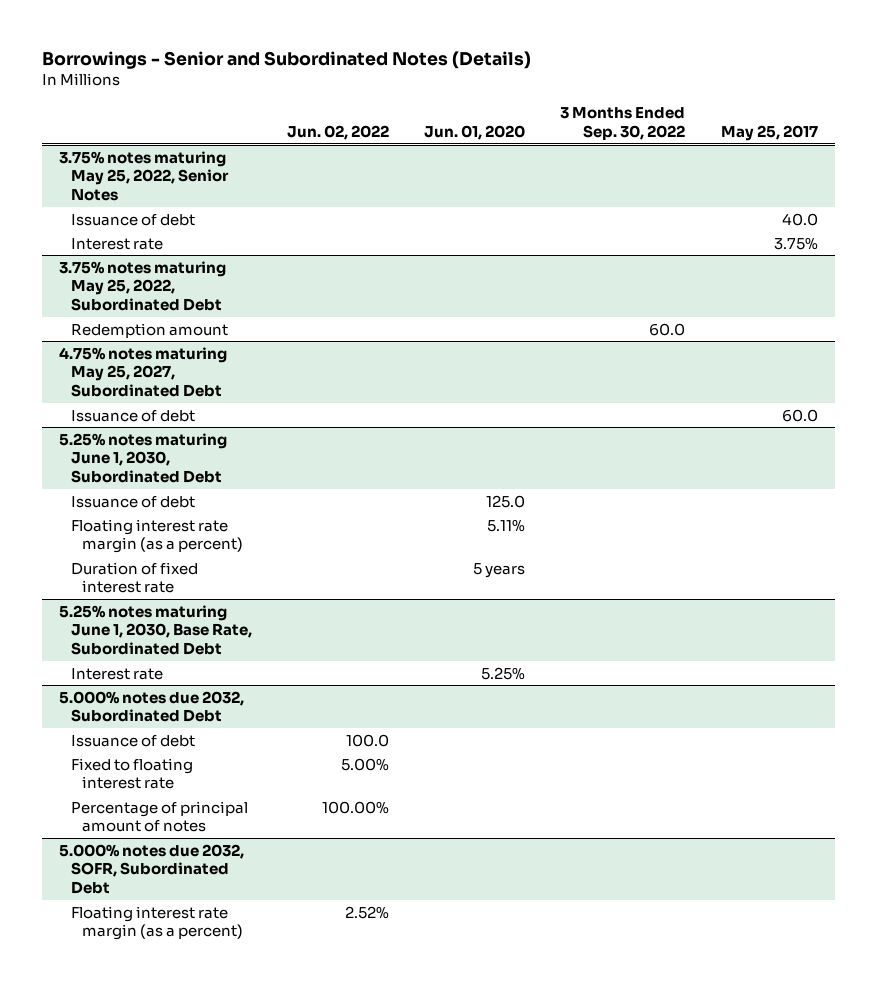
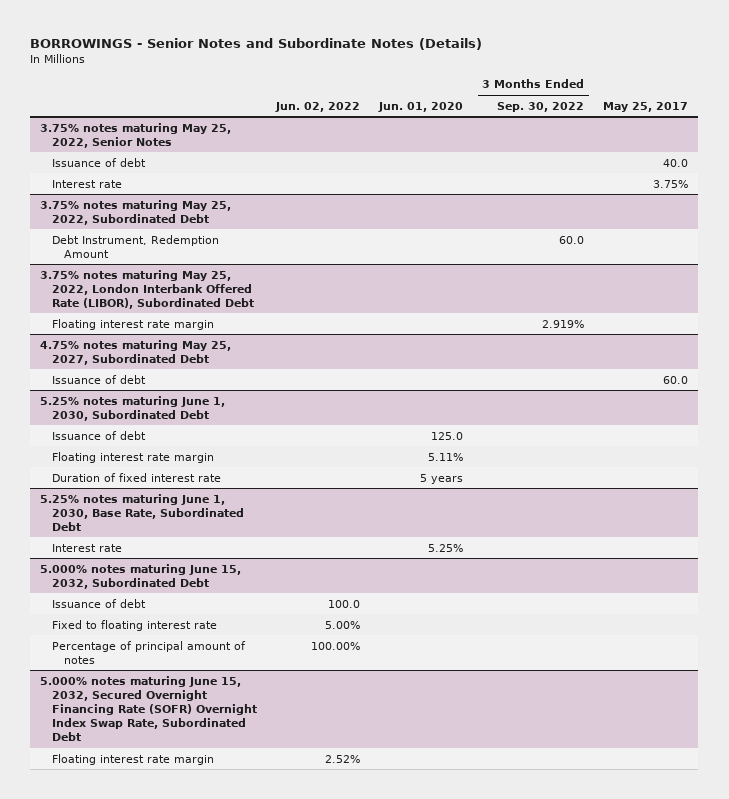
[41,51,531,70] Borrowings - Senior and Subordinated Notes (Details) -> [30,37,483,50] BORROWINGS - Senior Notes and Subordinate Notes (Details)
[70,322,228,338] Redemption amount -> [52,234,220,258] Debt Instrument, Redemption Amount
none -> [40,269,255,309] 3.75% notes maturing May 25, 2022, London Interbank Offered Rate (LIBOR), Subordinated Debt
none -> [52,318,215,330] Floating interest rate margin
[70,518,244,554] Floating interest rate margin (as a percent) -> [52,451,215,463] Floating interest rate margin
[59,690,245,723] 5.000% notes due 2032, Subordinated Debt -> [40,563,242,589] 5.000% notes maturing June 15, 2032, Subordinated Debt
[59,843,245,895] 5.000% notes due 2032, SOFR, Subordinated Debt -> none
[70,905,244,941] Floating interest rate margin (as a percent) -> none
none -> [40,675,258,742] 5.000% notes maturing June 15, 2032, Secured Overnight Financing Rate (SOFR) Overnight Index Swap Rate, Subordinated Debt
none -> [52,753,215,765] Floating interest rate margin

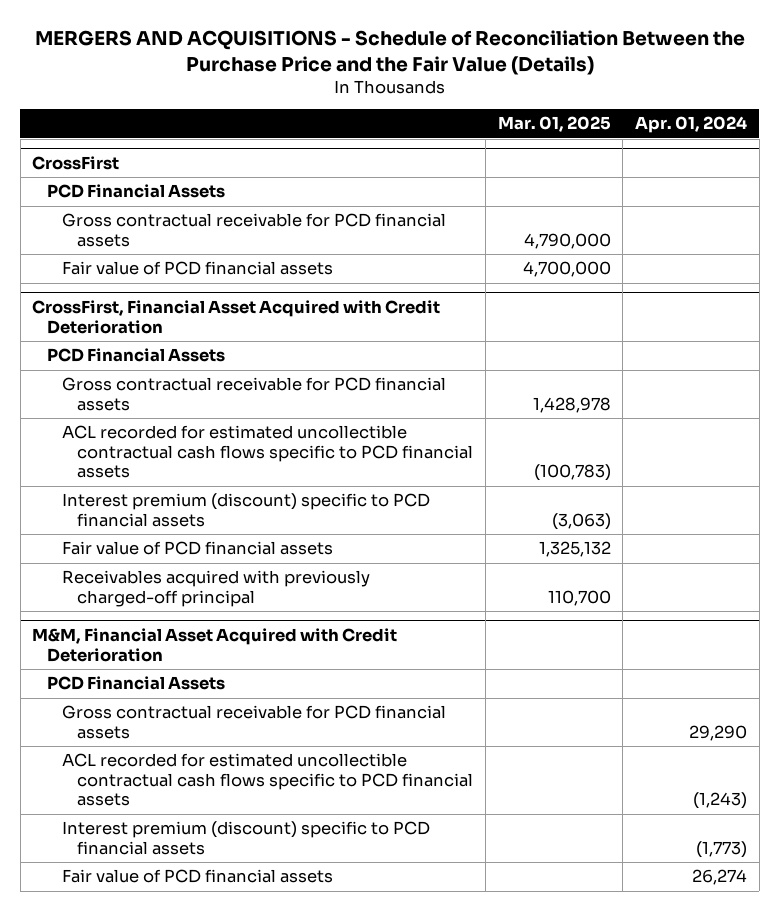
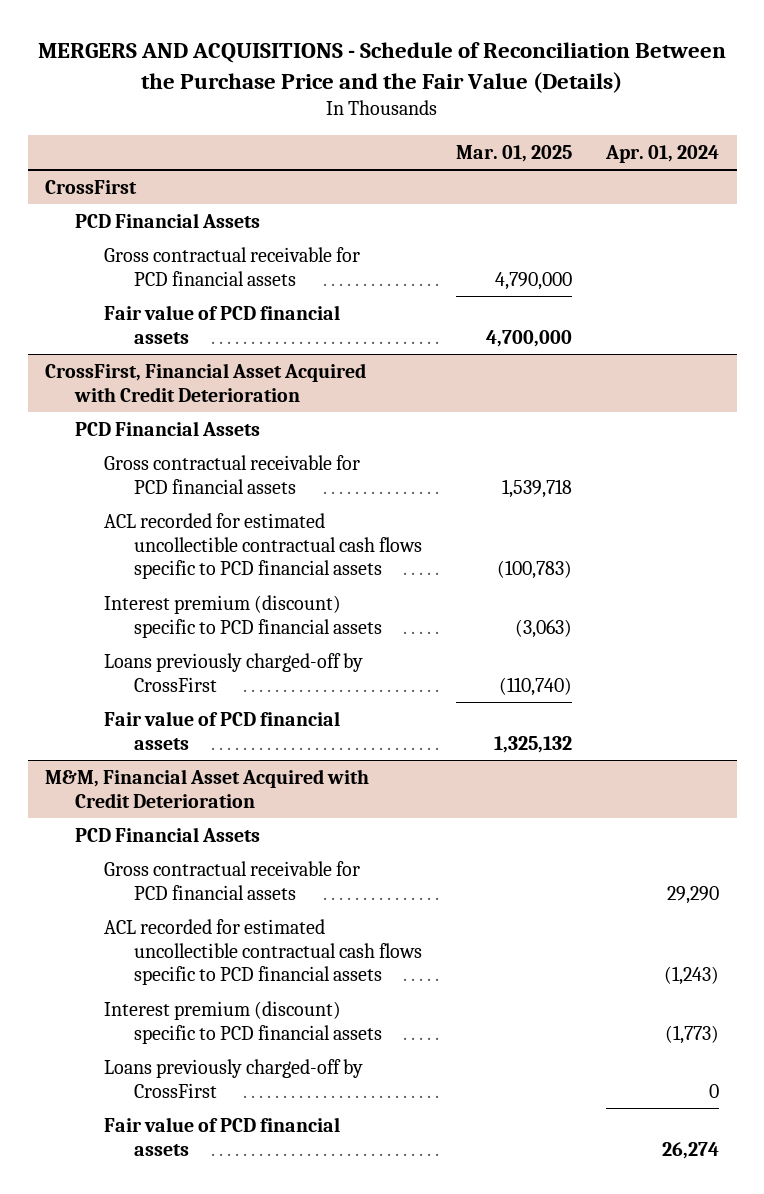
[532,396,611,413] 1,428,978 -> [501,478,572,498] 1,539,718
none -> [104,652,364,692] Loans previously charged-off by CrossFirst
[62,570,371,607] Receivables acquired with previously charged-off principal -> none
none -> [104,1058,364,1098] Loans previously charged-off by CrossFirst

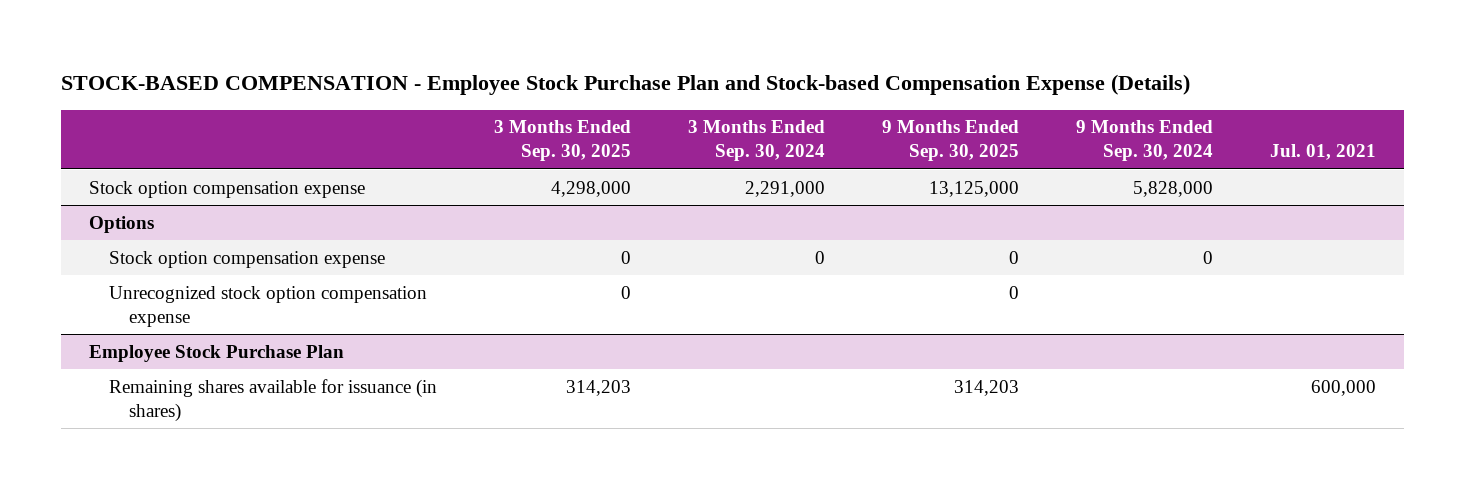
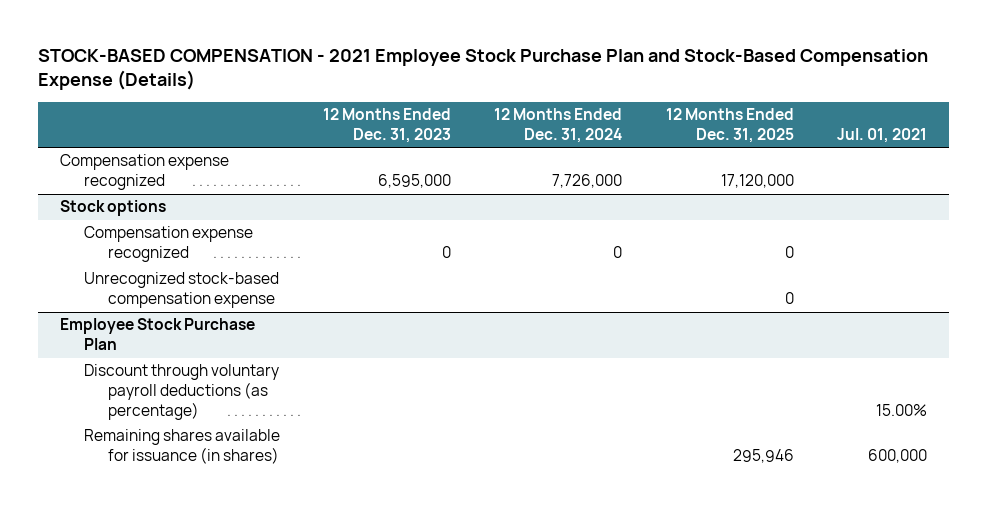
[60,74,1190,96] STOCK-BASED COMPENSATION - Employee Stock Purchase Plan and Stock-based Compensation Expense (Details) -> [38,49,929,91] STOCK-BASED COMPENSATION - 2021 Employee Stock Purchase Plan and Stock-Based Compensation Expense (Details)
[494,120,632,162] 3 Months Ended Sep. 30, 2025 -> none
[687,120,825,162] 3 Months Ended Sep. 30, 2024 -> none
[881,120,1019,162] 9 Months Ended Sep. 30, 2025 -> none
[1075,120,1213,162] 9 Months Ended Sep. 30, 2024 -> none
none -> [323,108,452,143] 12 Months Ended Dec. 31, 2023
none -> [494,108,623,143] 12 Months Ended Dec. 31, 2024
none -> [665,108,794,143] 12 Months Ended Dec. 31, 2025
[88,180,365,198] Stock option compensation expense -> [59,154,229,191] Compensation expense recognized
[88,215,154,233] Options -> [59,200,166,217] Stock options
[109,250,386,268] Stock option compensation expense -> [83,226,253,263] Compensation expense recognized
[109,285,428,327] Unrecognized stock option compensation expense -> [83,272,279,309] Unrecognized stock-based compensation expense
none -> [83,364,279,421] Discount through voluntary payroll deductions (as percentage)

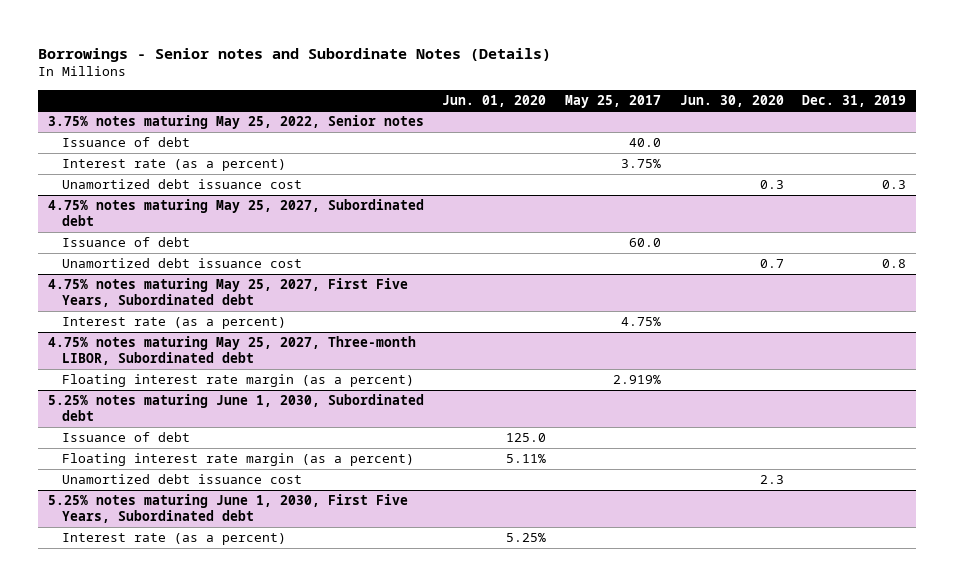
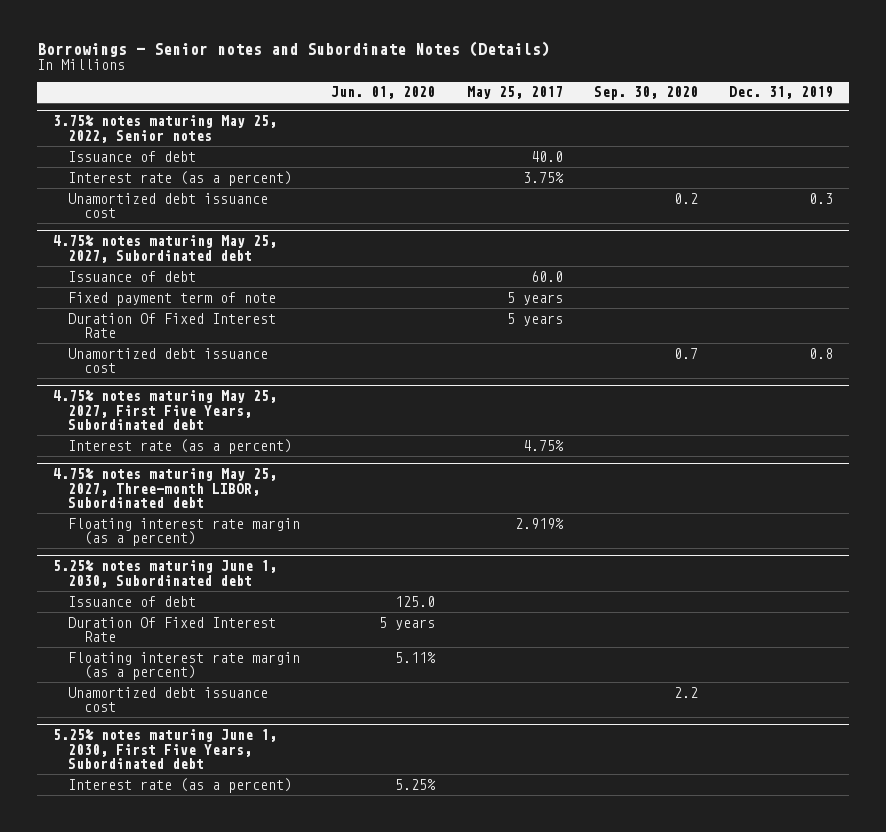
[679,94,784,107] Jun. 30, 2020 -> none
none -> [594,86,699,101] Sep. 30, 2020
none -> [68,291,277,306] Fixed payment term of note
none -> [68,312,277,339] Duration Of Fixed Interest Rate
none -> [68,616,277,643] Duration Of Fixed Interest Rate

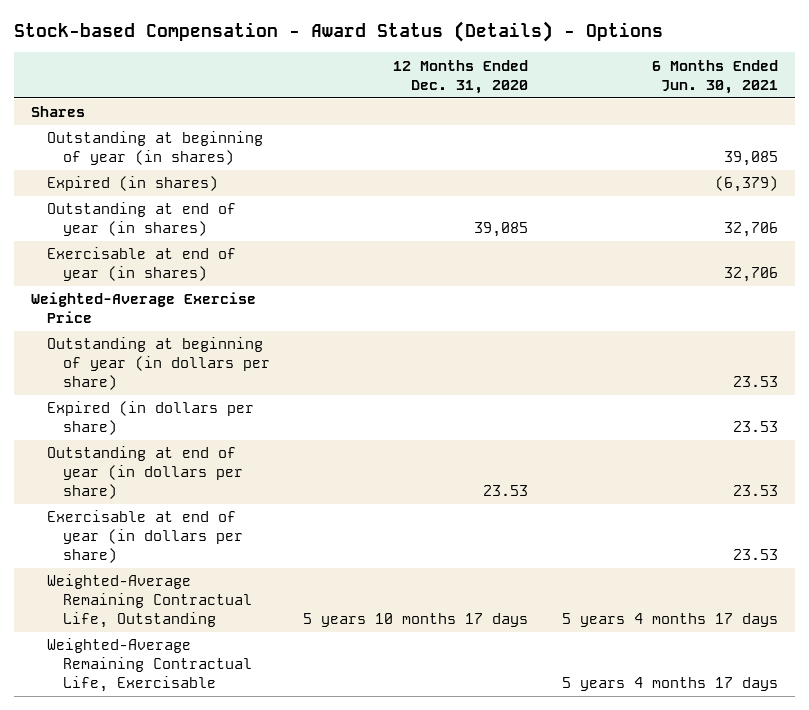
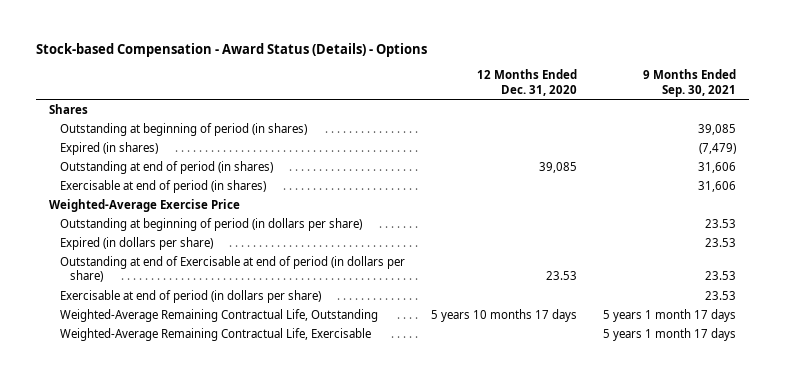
[651,59,778,94] 6 Months Ended Jun. 30, 2021 -> none
none -> [642,69,736,97] 9 Months Ended Sep. 30, 2021
[46,131,263,166] Outstanding at beginning of year (in shares) -> [59,122,307,136] Outstanding at beginning of period (in shares)
[46,202,236,237] Outstanding at end of year (in shares) -> [59,160,273,174] Outstanding at end of period (in shares)
[46,247,236,282] Exercisable at end of year (in shares) -> [59,179,266,193] Exercisable at end of period (in shares)
[46,337,271,391] Outstanding at beginning of year (in dollars per share) -> [59,217,362,231] Outstanding at beginning of period (in dollars per share)
[46,446,244,500] Outstanding at end of year (in dollars per share) -> [59,255,405,283] Outstanding at end of Exercisable at end of period (in dollars per share)
[46,510,244,564] Exercisable at end of year (in dollars per share) -> [59,289,321,303] Exercisable at end of period (in dollars per share)

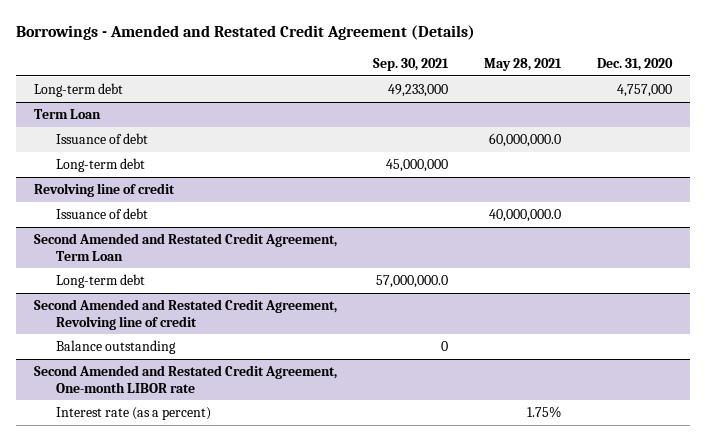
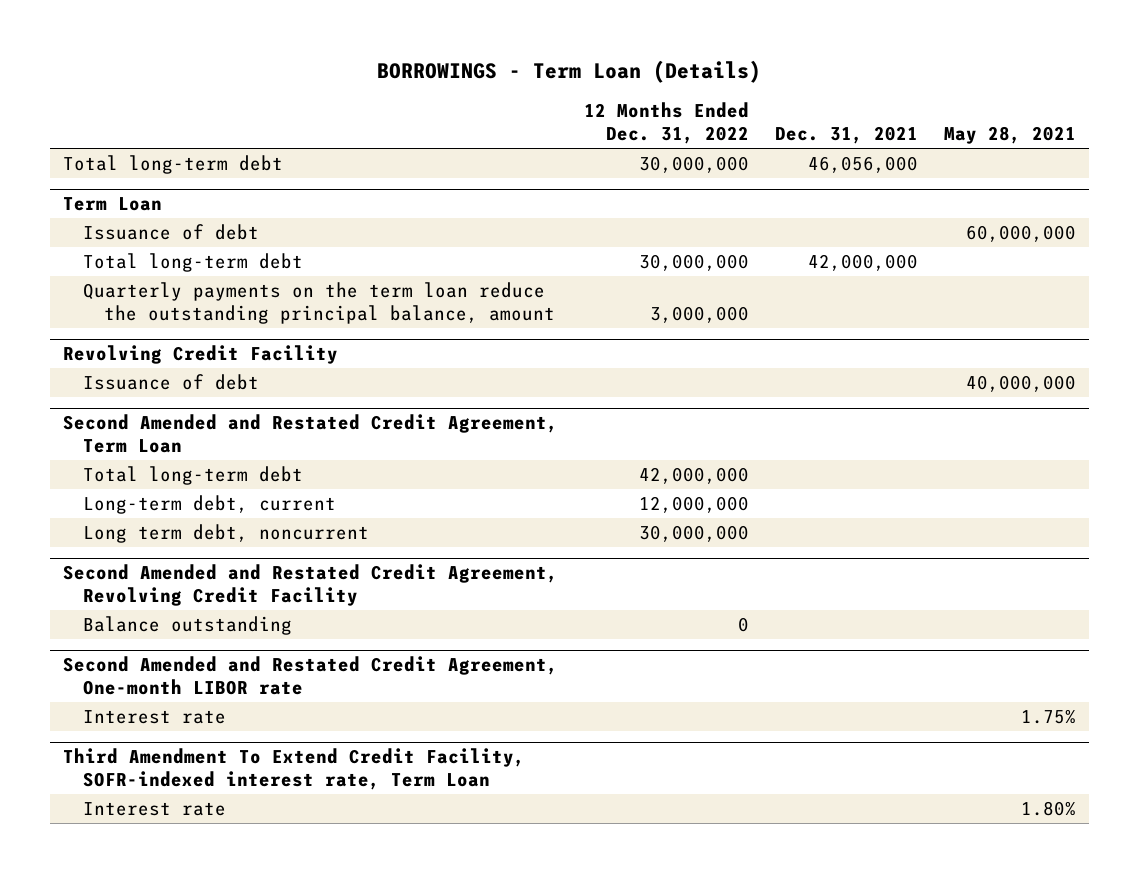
[15,24,475,40] Borrowings - Amended and Restated Credit Agreement (Details) -> [377,60,762,84] BORROWINGS - Term Loan (Details)
[372,57,449,71] Sep. 30, 2021 -> none
[596,57,673,71] Dec. 31, 2020 -> none
none -> [583,102,749,145] 12 Months Ended Dec. 31, 2022
none -> [774,126,918,145] Dec. 31, 2021
[33,83,123,98] Long-term debt -> [62,154,283,174] Total long-term debt
[488,133,561,148] 60,000,000.0 -> [966,224,1077,242] 60,000,000
[55,158,145,173] Long-term debt -> [83,252,304,272] Total long-term debt
none -> [83,281,556,324] Quarterly payments on the term loan reduce the outstanding principal balance, amount
[33,183,175,198] Revolving line of credit -> [62,345,338,365] Revolving Credit Facility
[488,209,561,223] 40,000,000.0 -> [966,374,1077,392] 40,000,000
[55,274,145,289] Long-term debt -> [83,465,304,485] Total long-term debt
none -> [83,494,337,514] Long-term debt, current
none -> [83,523,370,543] Long term debt, noncurrent
[33,299,337,330] Second Amended and Restated Credit Agreement, Revolving line of credit -> [62,564,558,607] Second Amended and Restated Credit Agreement, Revolving Credit Facility
[55,407,211,421] Interest rate (as a percent) -> [83,709,227,724] Interest rate
none -> [62,748,525,791] Third Amendment To Extend Credit Facility, SOFR-indexed interest rate, Term Loan
none -> [83,801,227,816] Interest rate

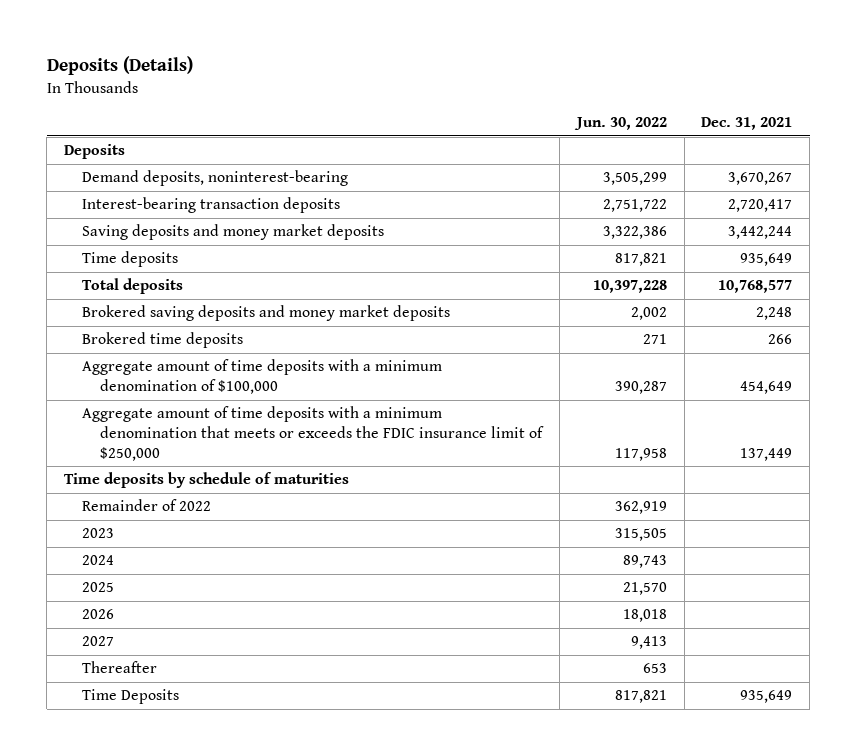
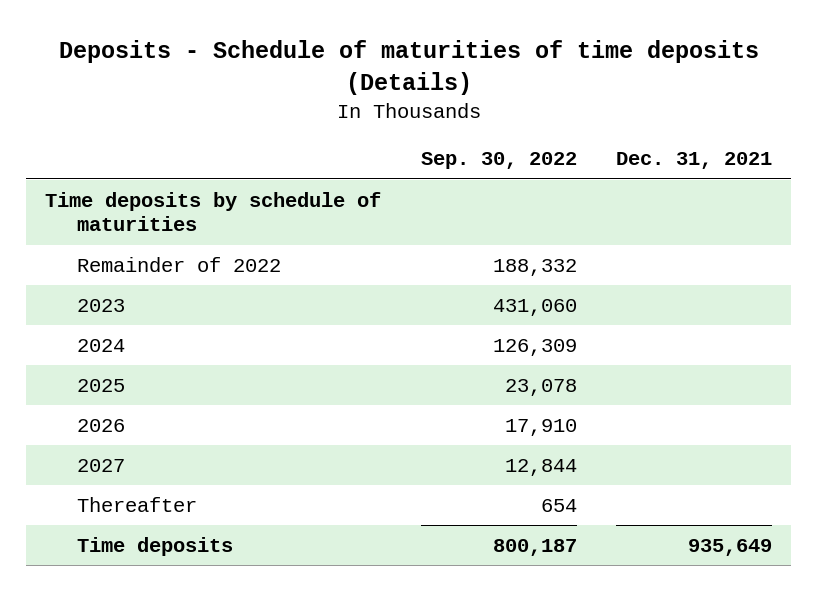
[46,56,193,76] Deposits (Details) -> [58,39,759,95] Deposits - Schedule of maturities of time deposits (Details)
[573,117,667,131] Jun. 30, 2022 -> none
none -> [420,152,577,170] Sep. 30, 2022
[63,144,125,160] Deposits -> none
[81,170,348,187] Demand deposits, noninterest-bearing -> none
[81,197,340,214] Interest-bearing transaction deposits -> none
[81,224,384,241] Saving deposits and money market deposits -> none
[81,278,183,295] Total deposits -> none
[81,305,450,322] Brokered saving deposits and money market deposits -> none
[81,332,243,349] Brokered time deposits -> none
[81,359,442,395] Aggregate amount of time deposits with a minimum denomination of $100,000 -> none
[81,406,545,462] Aggregate amount of time deposits with a minimum denomination that meets or exceeds the FDIC insurance limit of $250,000 -> none
[81,689,179,705] Time Deposits -> none
[81,251,178,268] Time deposits -> [77,536,234,556] Time deposits

